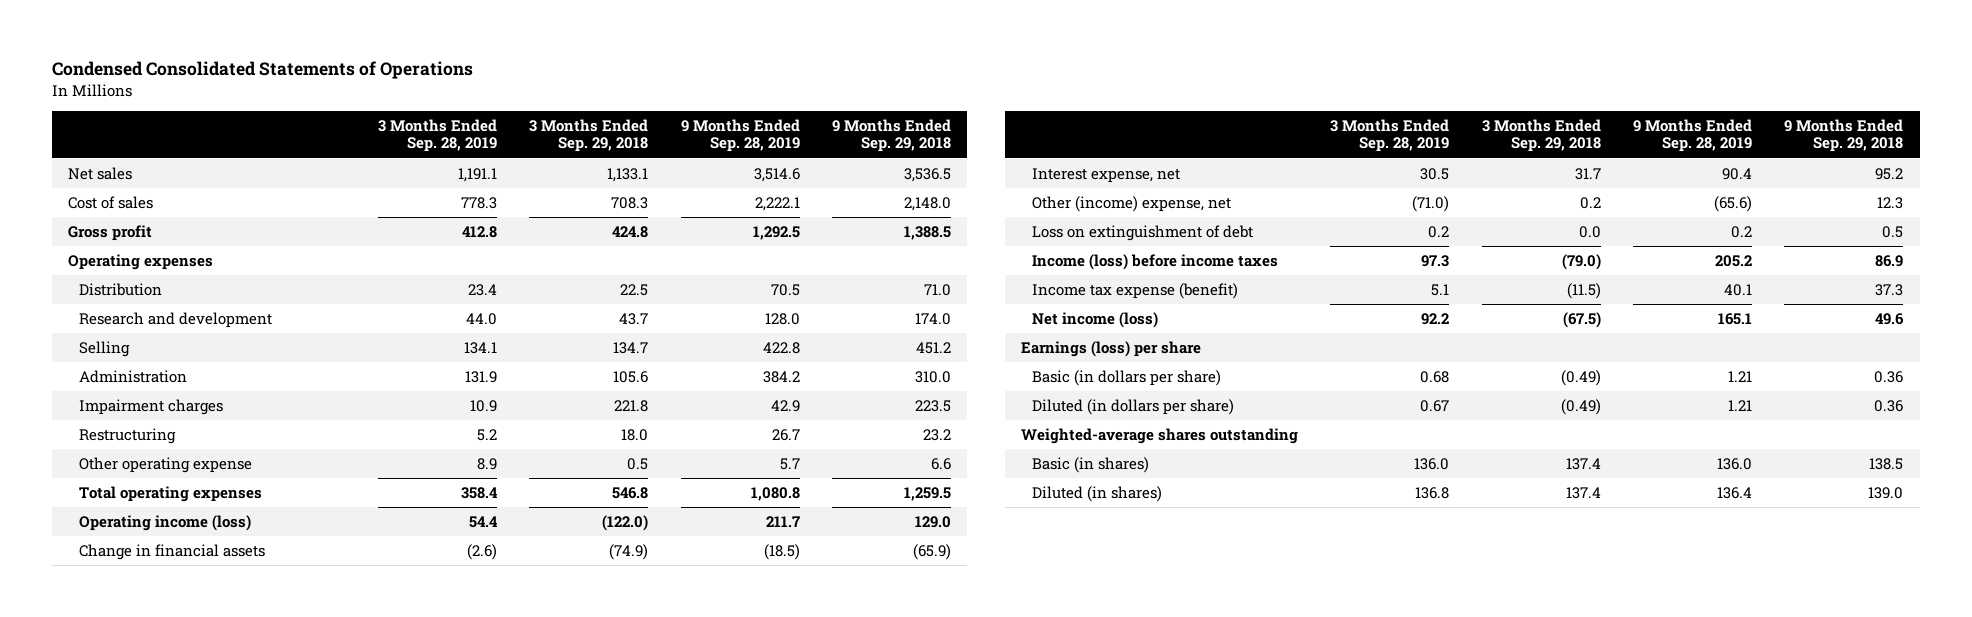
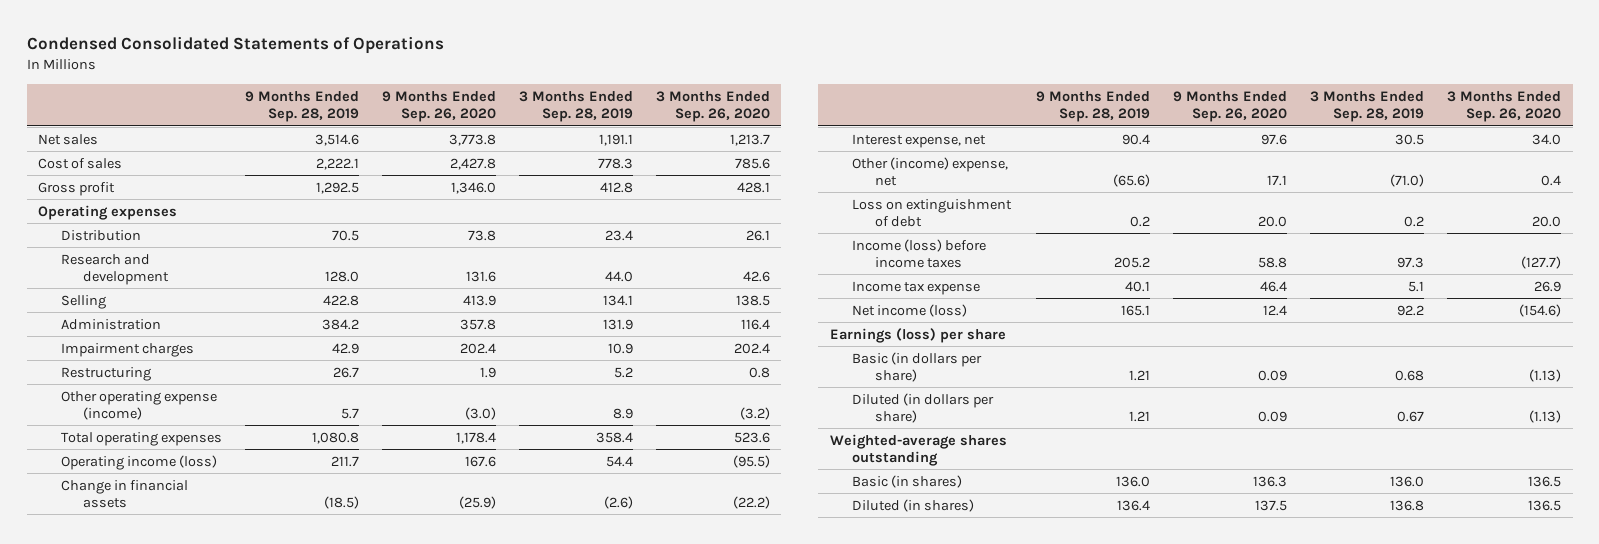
[529,118,649,153] 3 Months Ended Sep. 29, 2018 -> none
[831,118,951,153] 9 Months Ended Sep. 29, 2018 -> none
none -> [381,90,496,123] 9 Months Ended Sep. 26, 2020
none -> [655,90,770,123] 3 Months Ended Sep. 26, 2020
[78,457,252,474] Other operating expense -> [60,390,217,421] Other operating expense (income)
[1031,283,1238,300] Income tax expense (benefit) -> [852,280,981,295] Income tax expense

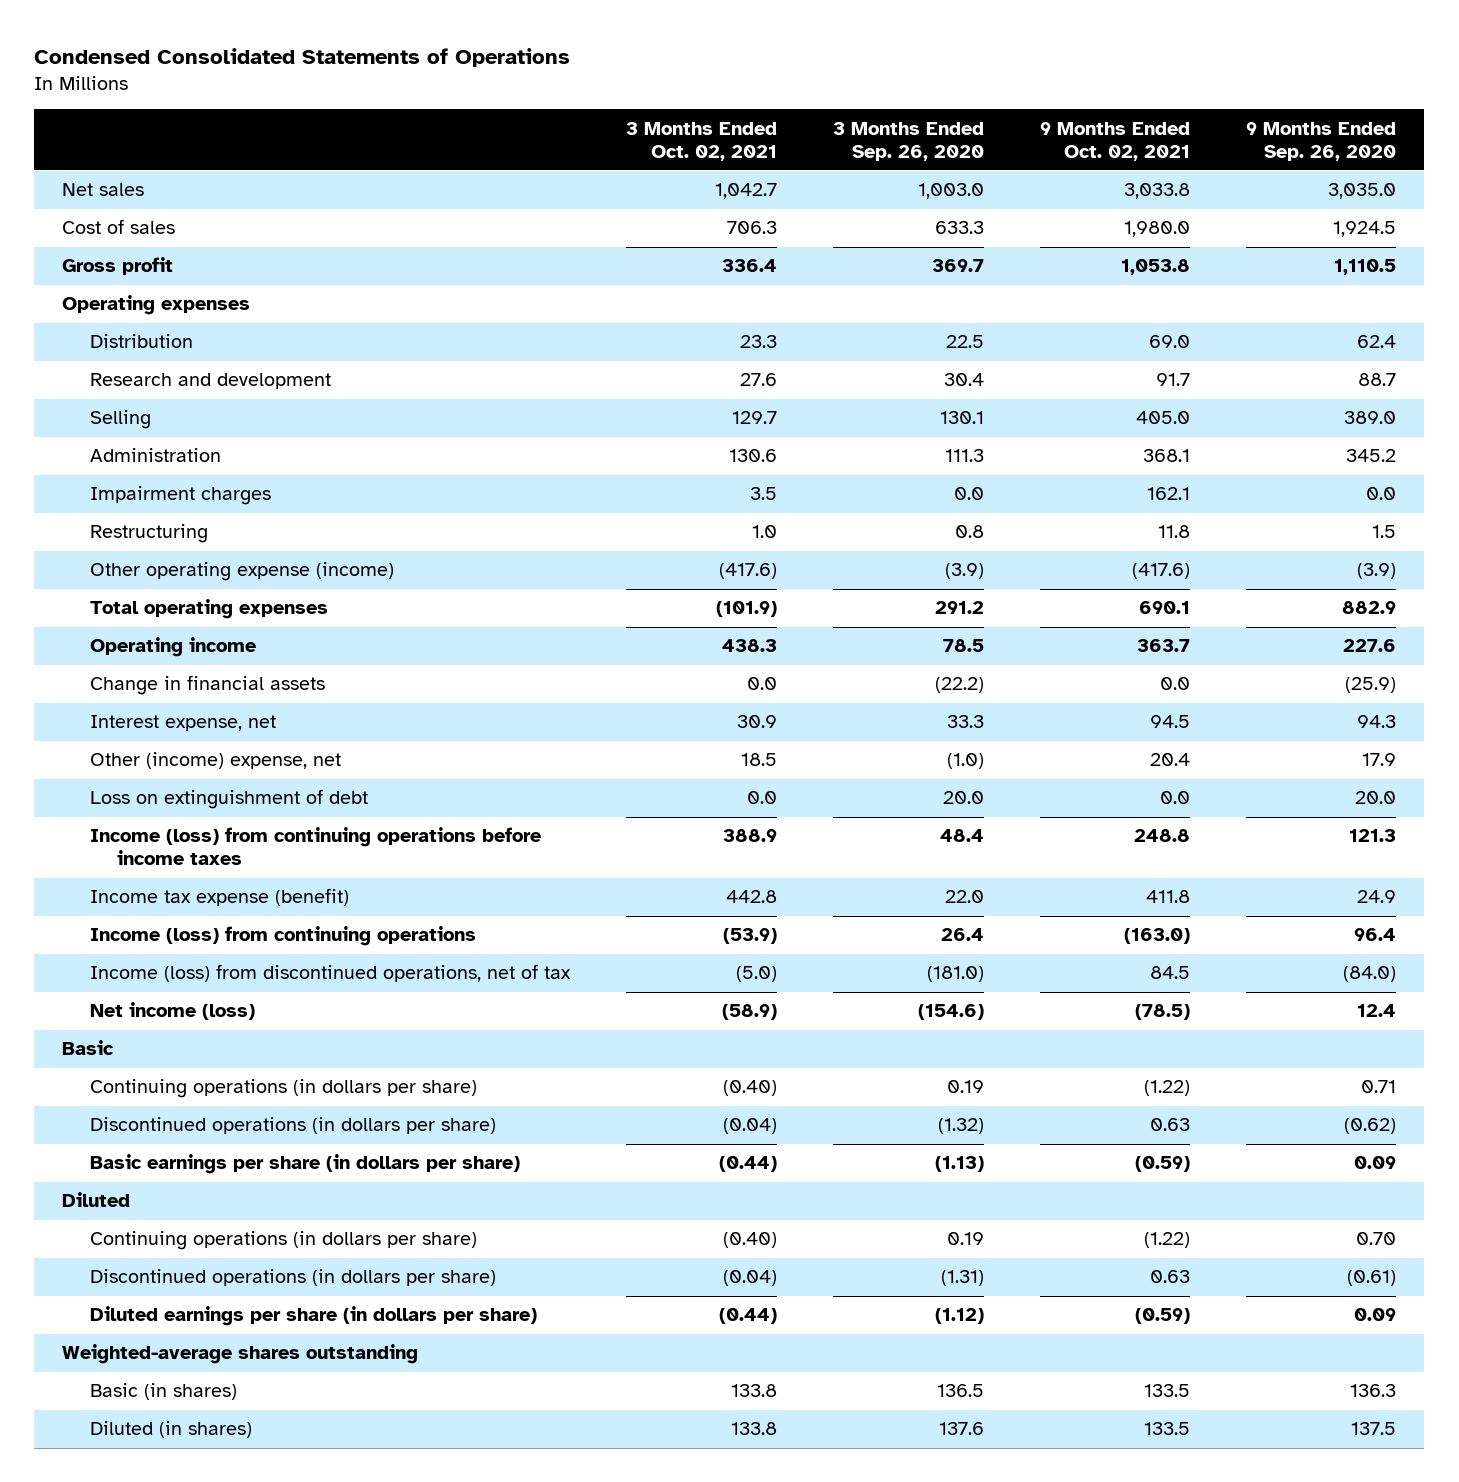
[244,90,359,123] 9 Months Ended Sep. 28, 2019 -> none
[518,90,633,123] 3 Months Ended Sep. 28, 2019 -> none
none -> [625,121,777,161] 3 Months Ended Oct. 02, 2021
none -> [1040,121,1191,161] 9 Months Ended Oct. 02, 2021
[448,133,496,146] 3,773.8 -> [1328,183,1397,200] 3,035.0
[729,133,770,146] 1,213.7 -> [917,183,984,200] 1,003.0
[449,157,496,170] 2,427.8 -> [1333,221,1397,238] 1,924.5
[734,157,770,169] 785.6 -> [934,221,984,235] 633.3
[450,181,496,194] 1,346.0 -> [1334,259,1397,276] 1,110.5
[736,181,770,193] 428.1 -> [931,259,984,273] 369.7
[467,229,496,241] 73.8 -> [1357,335,1397,349] 62.4
[745,229,770,241] 26.1 -> [945,335,984,349] 22.5
[465,271,496,283] 131.6 -> [1358,373,1397,387] 88.7
[742,271,770,283] 42.6 -> [943,373,984,387] 30.4
[462,294,496,306] 413.9 -> [1344,411,1397,425] 389.0
[735,294,770,306] 138.5 -> [939,411,984,425] 130.1
[459,318,496,330] 357.8 -> [1346,449,1397,463] 345.2
[740,318,770,330] 116.4 -> [944,449,984,463] 111.3
[459,342,496,354] 202.4 -> [1366,487,1397,501] 0.0
[733,342,770,354] 202.4 -> [953,487,984,501] 0.0
[479,366,496,378] 1.9 -> [1372,525,1397,539] 1.5
[464,407,496,421] (3.0) -> [1357,563,1397,580] (3.9)
[739,407,770,421] (3.2) -> [944,563,984,580] (3.9)
[455,431,496,444] 1,178.4 -> [1342,601,1397,615] 882.9
[733,431,770,443] 523.6 -> [934,601,984,615] 291.2
[60,454,217,470] Operating income (loss) -> [89,637,256,658] Operating income
[464,455,496,467] 167.6 -> [1343,639,1397,653] 227.6
[732,454,770,468] (95.5) -> [942,639,984,653] 78.5
[1261,133,1288,145] 97.6 -> [1357,715,1397,729] 94.3
[1532,133,1562,145] 34.0 -> [946,715,984,729] 33.3
[1267,175,1288,187] 17.1 -> [1362,753,1397,767] 17.9
[1541,175,1562,187] 0.4 -> [946,753,984,770] (1.0)
[852,238,987,269] Income (loss) before income taxes -> [89,827,541,866] Income (loss) from continuing operations before income taxes
[1258,257,1288,269] 58.8 -> [1349,829,1397,843] 121.3
[1521,256,1562,270] (127.7) -> [939,829,984,843] 48.4
[852,280,981,295] Income tax expense -> [89,888,349,907] Income tax expense (benefit)
[1260,280,1288,292] 46.4 -> [1357,890,1397,904] 24.9
[1534,280,1562,292] 26.9 -> [944,890,984,904] 22.0
none -> [89,926,476,947] Income (loss) from continuing operations
none -> [89,964,571,983] Income (loss) from discontinued operations, net of tax
[829,327,1006,343] Earnings (loss) per share -> none
none -> [62,1040,115,1056] Basic
none -> [89,1079,477,1099] Continuing operations (in dollars per share)
none -> [89,1117,496,1135] Discontinued operations (in dollars per share)
[852,351,983,383] Basic (in dollars per share) -> [89,1154,520,1175] Basic earnings per share (in dollars per share)
none -> [62,1192,131,1208] Diluted
none -> [89,1231,477,1251] Continuing operations (in dollars per share)
none -> [89,1269,496,1287] Discontinued operations (in dollars per share)
[852,392,995,424] Diluted (in dollars per share) -> [89,1306,537,1327] Diluted earnings per share (in dollars per share)
[1529,410,1562,424] (1.13) -> [934,1308,984,1325] (1.12)
[1528,499,1562,511] 136.5 -> [938,1422,984,1436] 137.6

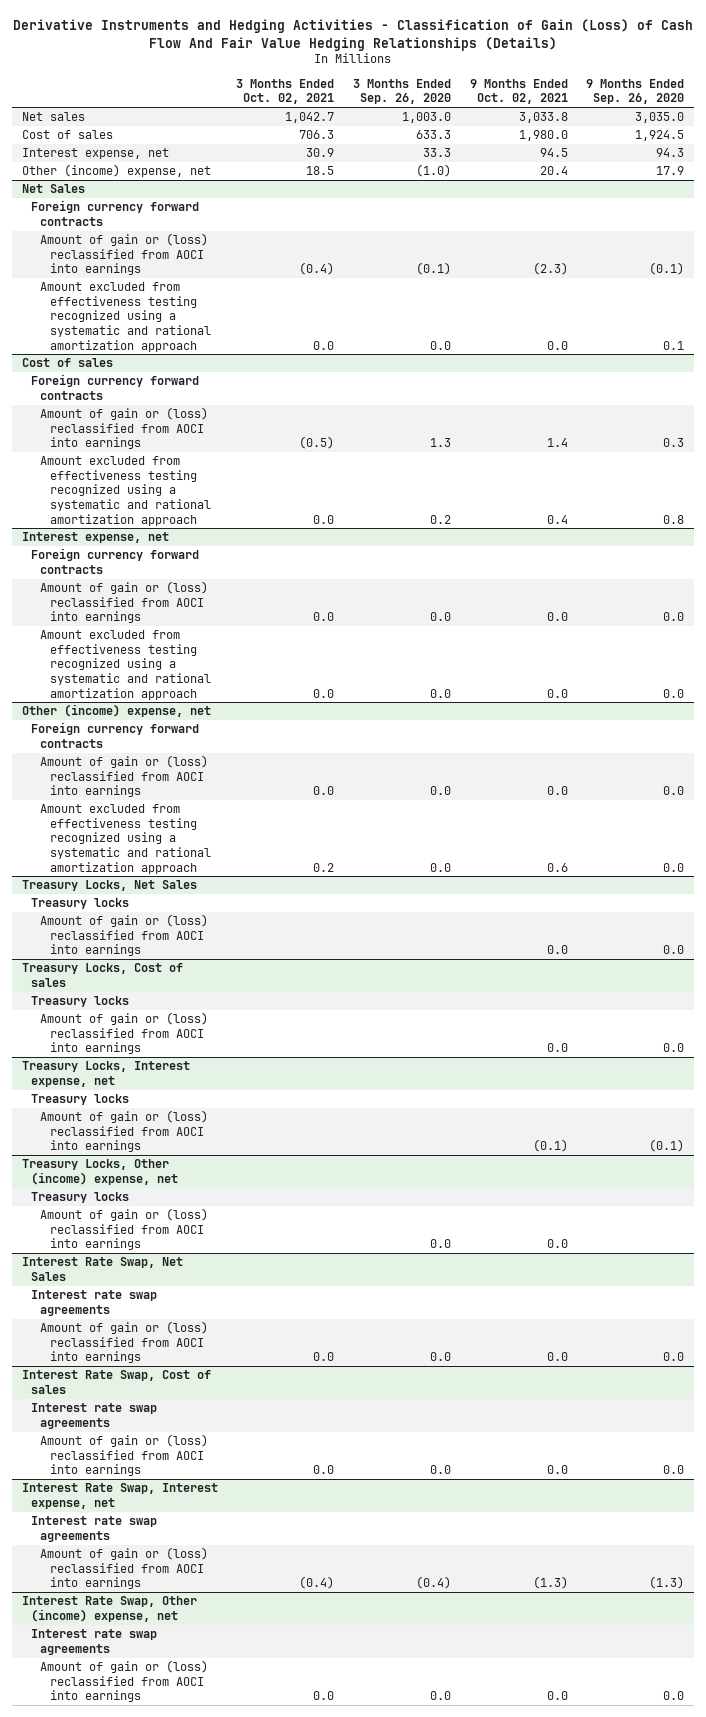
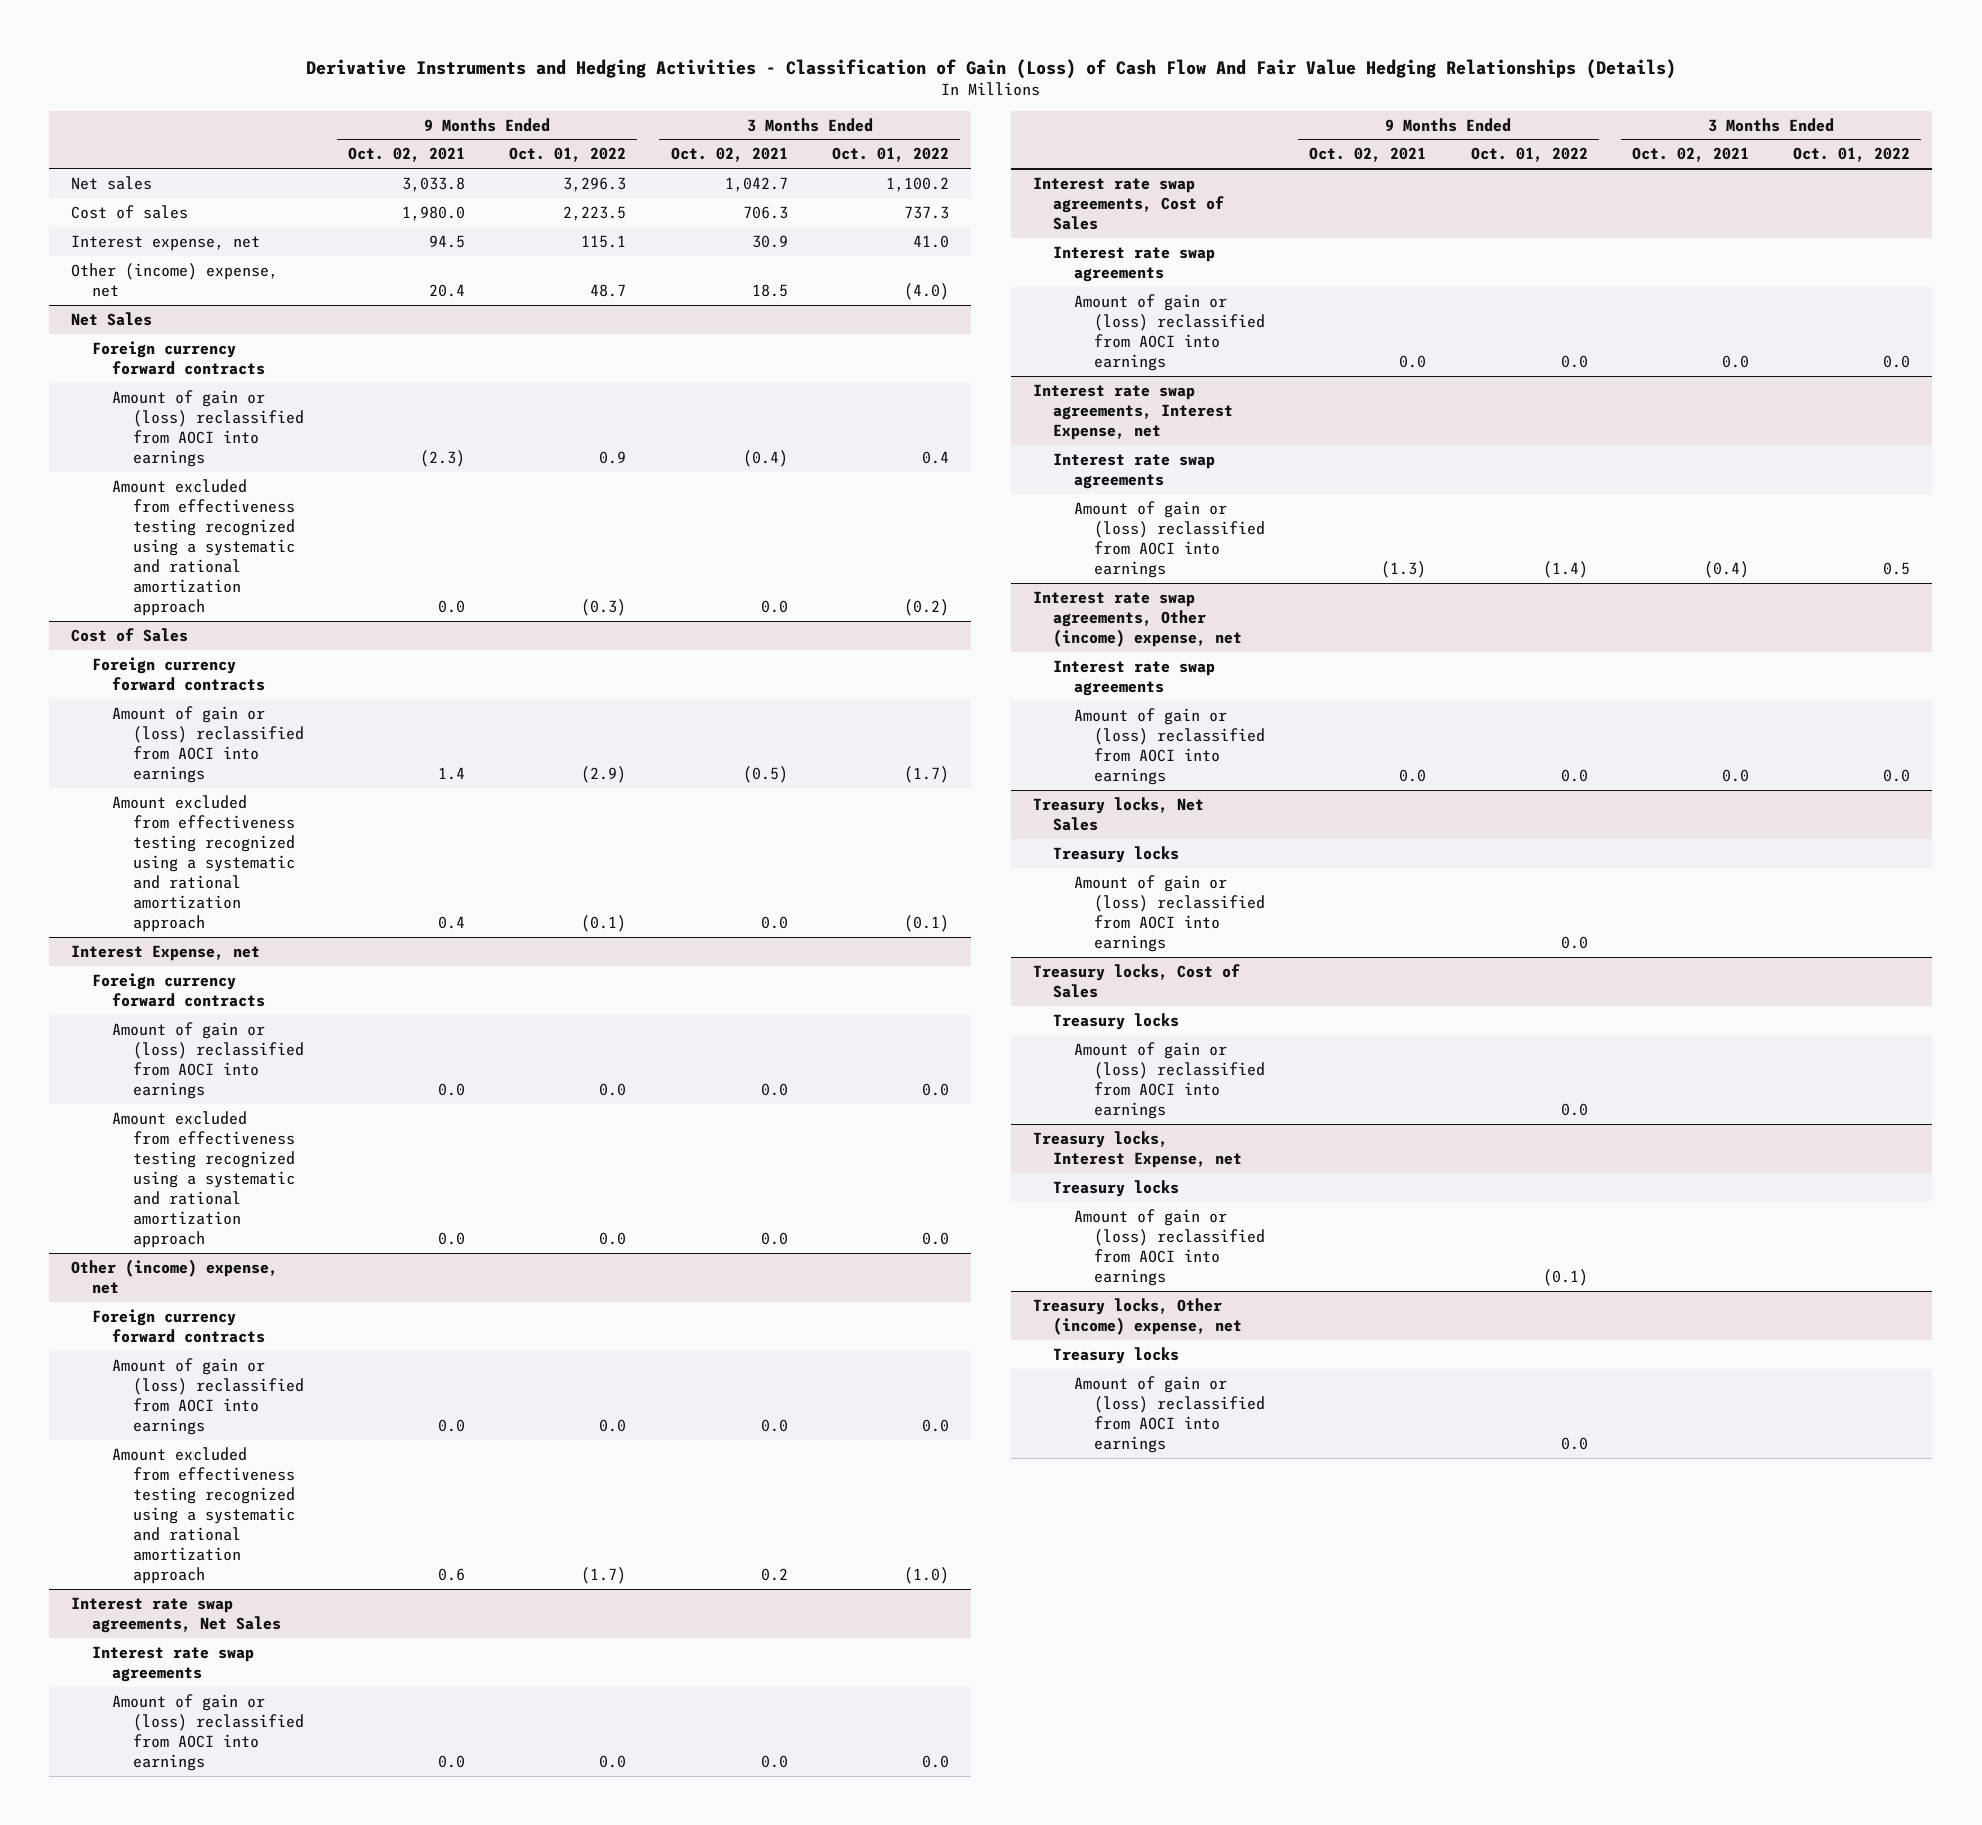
[353,78,452,105] 3 Months Ended Sep. 26, 2020 -> none
[586,78,685,105] 9 Months Ended Sep. 26, 2020 -> none
none -> [509,147,627,163] Oct. 01, 2022
none -> [831,147,949,163] Oct. 01, 2022
[21,358,113,368] Cost of sales -> [71,627,189,642] Cost of Sales
[21,532,169,544] Interest expense, net -> [71,944,261,961] Interest Expense, net
[21,880,197,892] Treasury Locks, Net Sales -> none
[31,898,130,910] Treasury locks -> none
[40,914,209,957] Amount of gain or (loss) reclassified from AOCI into earnings -> none
[21,963,183,987] Treasury Locks, Cost of sales -> none
[31,996,130,1008] Treasury locks -> none
[40,1012,209,1055] Amount of gain or (loss) reclassified from AOCI into earnings -> none
[21,1061,190,1087] Treasury Locks, Interest expense, net -> none
[31,1094,130,1106] Treasury locks -> none
[40,1110,209,1153] Amount of gain or (loss) reclassified from AOCI into earnings -> none
[21,1159,179,1185] Treasury Locks, Other (income) expense, net -> none
[31,1192,130,1204] Treasury locks -> none
[40,1208,209,1251] Amount of gain or (loss) reclassified from AOCI into earnings -> none
[21,1257,183,1281] Interest Rate Swap, Net Sales -> [71,1596,281,1633] Interest rate swap agreements, Net Sales
[21,1370,211,1394] Interest Rate Swap, Cost of sales -> [1032,176,1225,230] Interest rate swap agreements, Cost of Sales
[21,1483,218,1509] Interest Rate Swap, Interest expense, net -> [1032,383,1234,440] Interest rate swap agreements, Interest Expense, net
[21,1596,197,1622] Interest Rate Swap, Other (income) expense, net -> [1032,590,1243,647] Interest rate swap agreements, Other (income) expense, net
none -> [1032,796,1204,831] Treasury locks, Net Sales
none -> [1053,845,1180,863] Treasury locks
none -> [1073,874,1266,952] Amount of gain or (loss) reclassified from AOCI into earnings
none -> [1032,963,1240,998] Treasury locks, Cost of Sales
none -> [1053,1012,1180,1030] Treasury locks
none -> [1073,1041,1266,1119] Amount of gain or (loss) reclassified from AOCI into earnings
none -> [1032,1130,1243,1168] Treasury locks, Interest Expense, net
none -> [1053,1179,1180,1197] Treasury locks
none -> [1073,1208,1266,1286] Amount of gain or (loss) reclassified from AOCI into earnings
none -> [1032,1297,1243,1335] Treasury locks, Other (income) expense, net
none -> [1053,1346,1180,1364] Treasury locks
none -> [1073,1375,1266,1453] Amount of gain or (loss) reclassified from AOCI into earnings

